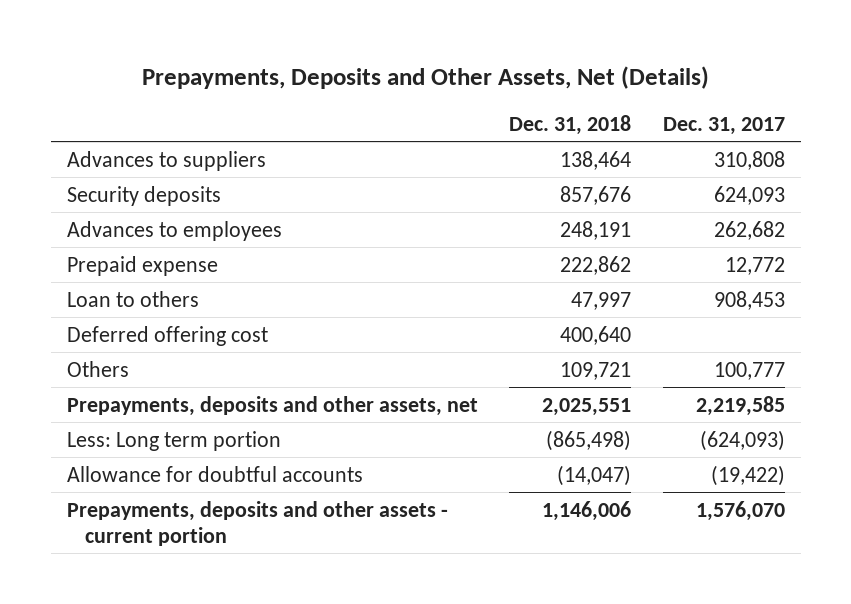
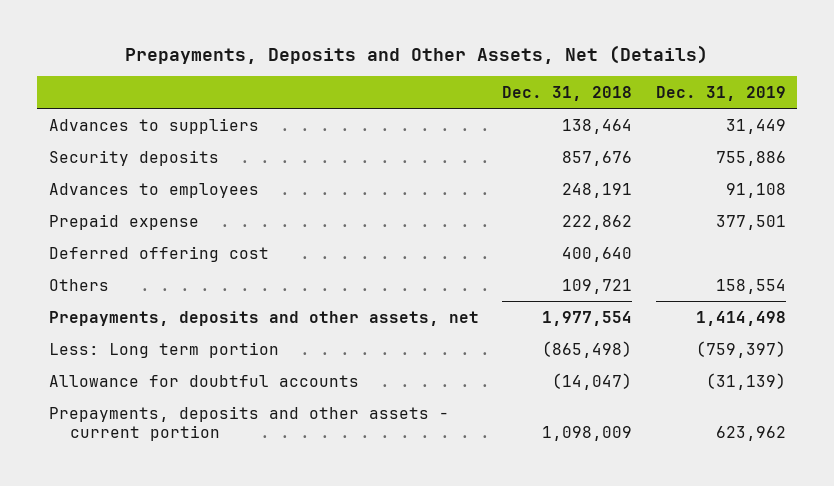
[662,116,785,135] Dec. 31, 2017 -> none
none -> [655,85,786,101] Dec. 31, 2019
[66,290,199,307] Loan to others -> none
[542,397,632,416] 2,025,551 -> [542,310,633,326] 1,977,554
[542,500,632,521] 1,146,006 -> [542,426,633,442] 1,098,009

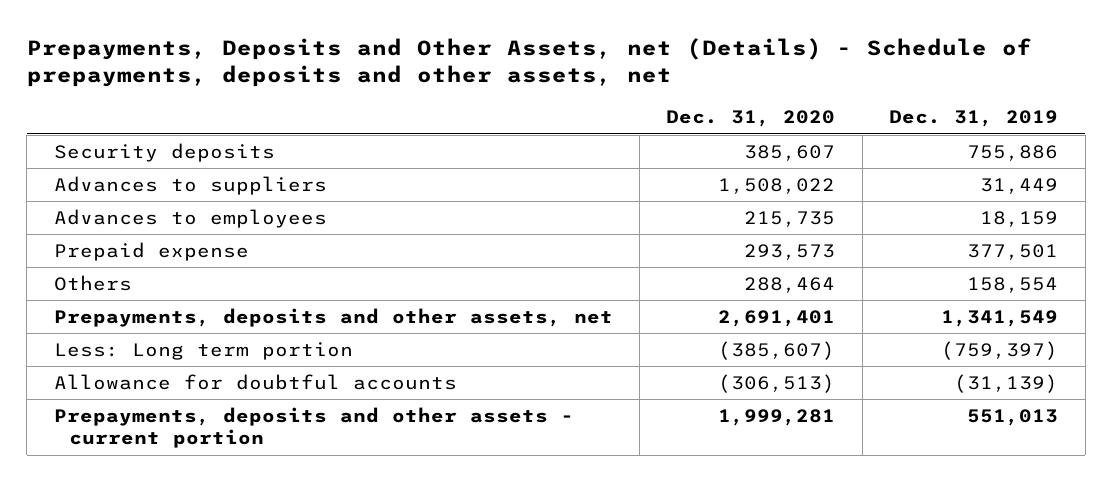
[125,44,709,64] Prepayments, Deposits and Other Assets, Net (Details) -> [26,37,1032,88] Prepayments, Deposits and Other Assets, net (Details) - Schedule of prepayments, deposits and other assets, net
[502,85,633,101] Dec. 31, 2018 -> none
none -> [666,110,836,128] Dec. 31, 2020
[48,117,259,134] Advances to suppliers -> [53,175,327,195] Advances to suppliers
[725,182,786,198] 91,108 -> [980,210,1059,227] 18,159
[48,245,269,262] Deferred offering cost -> none
[695,310,786,326] 1,414,498 -> [941,309,1059,327] 1,341,549
[715,426,786,442] 623,962 -> [967,408,1059,426] 551,013

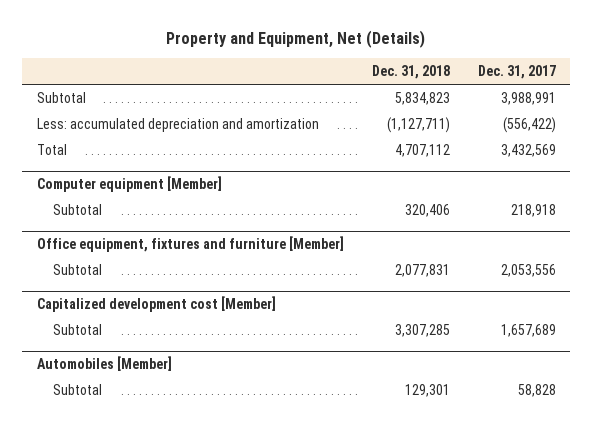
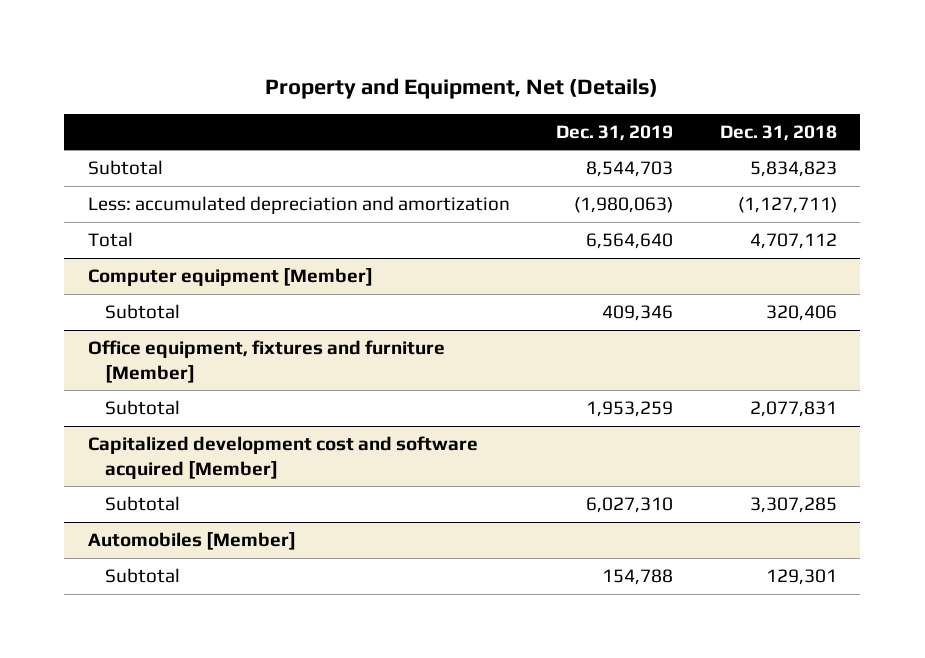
[477,64,556,79] Dec. 31, 2017 -> none
none -> [556,124,674,141] Dec. 31, 2019
[36,296,276,313] Capitalized development cost [Member] -> [87,436,478,479] Capitalized development cost and software acquired [Member]

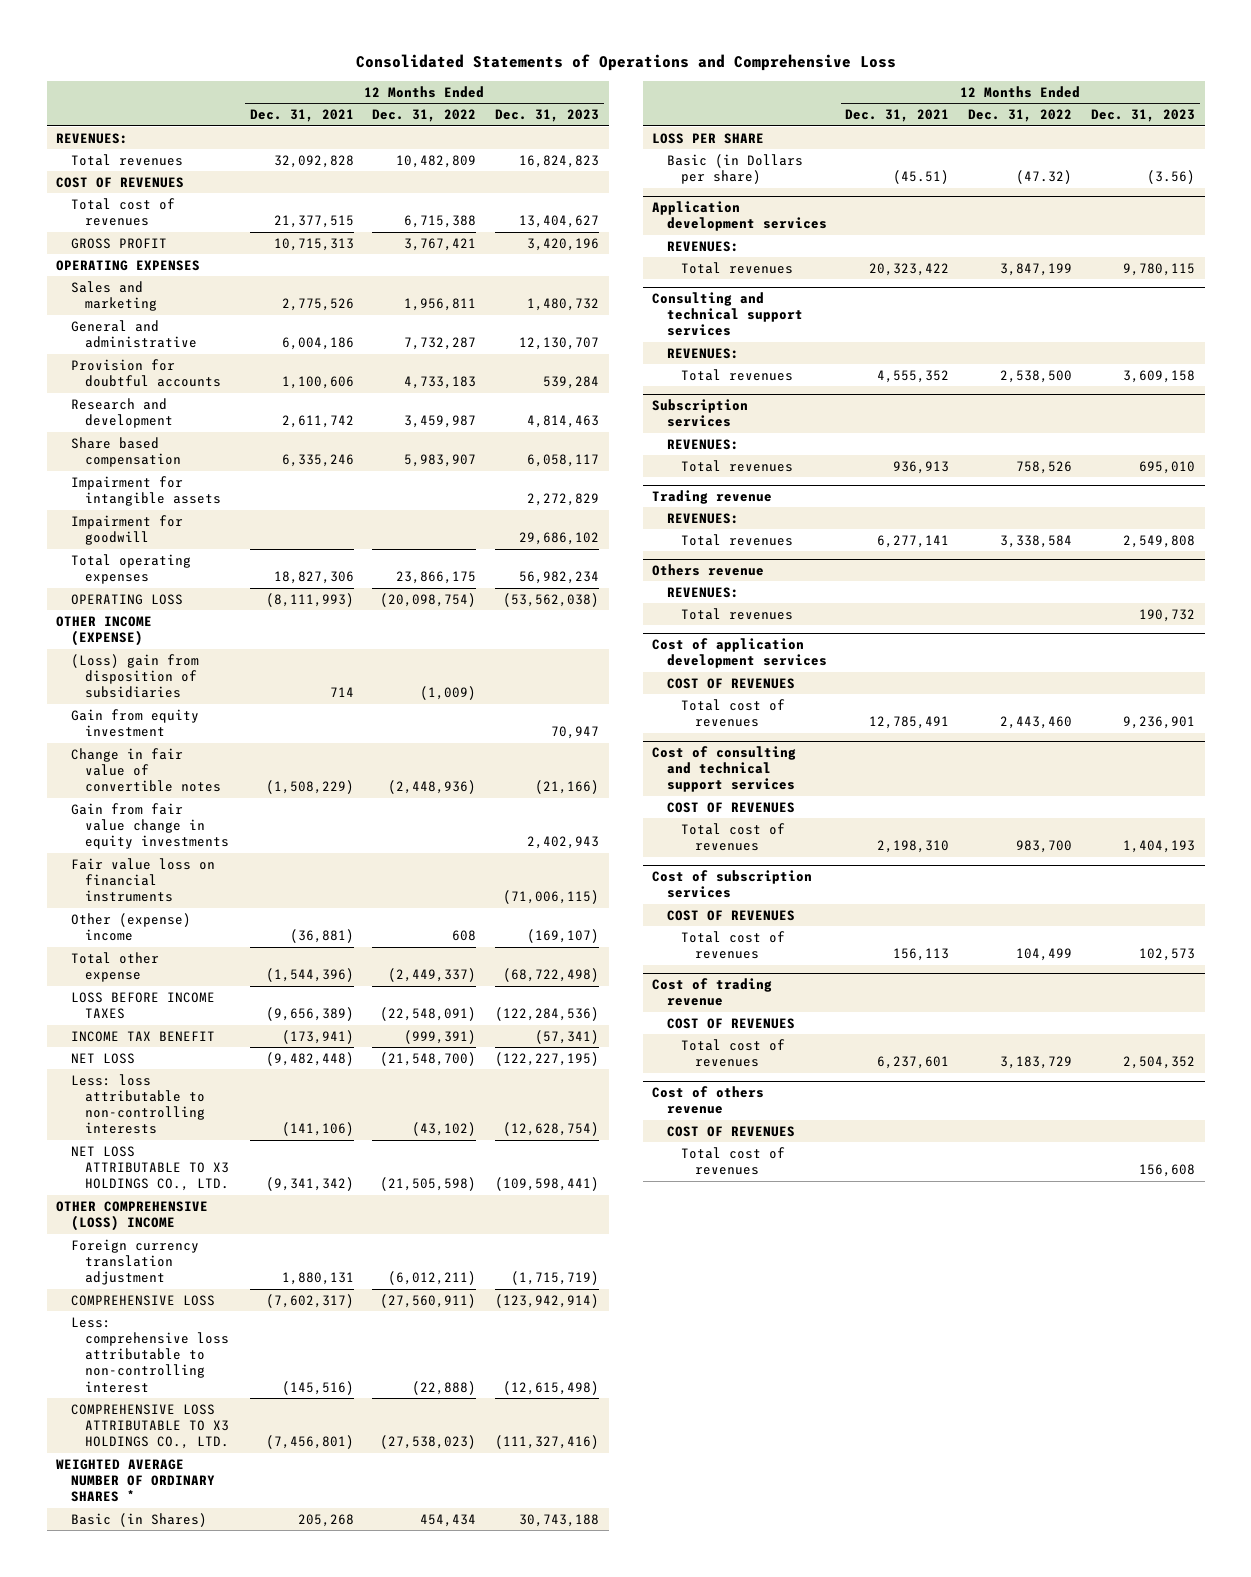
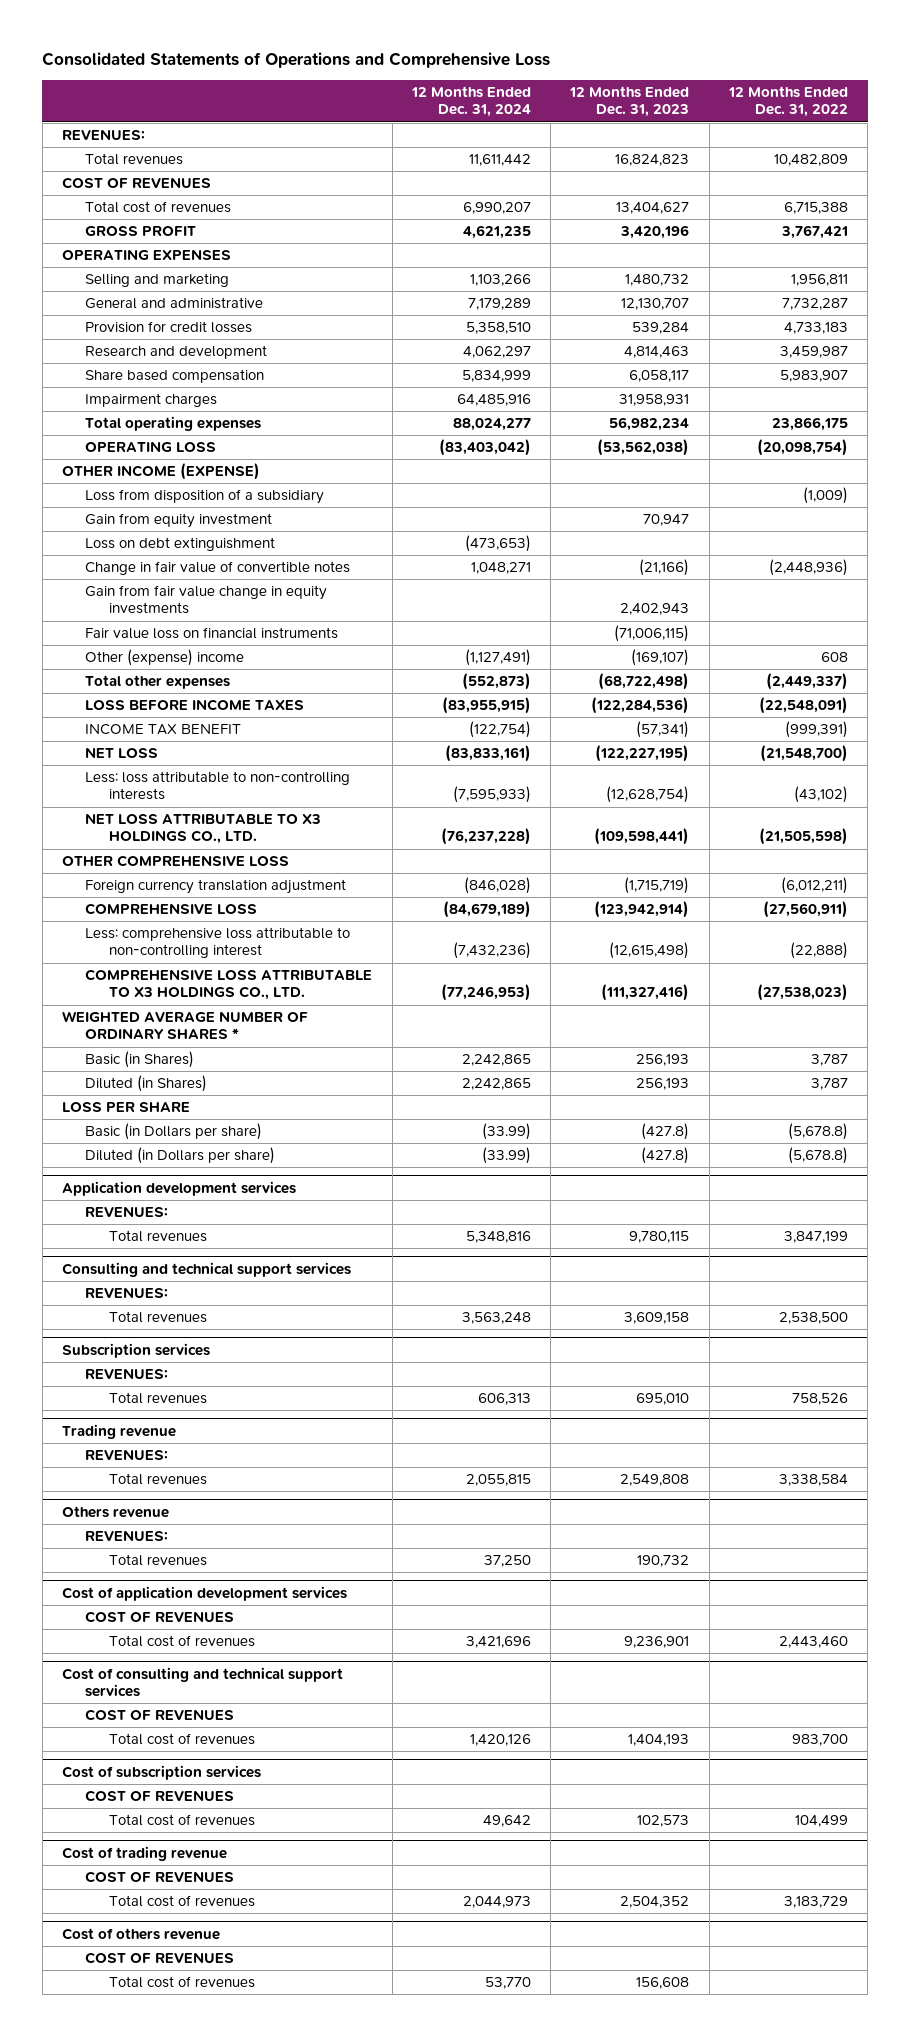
[249,109,354,123] Dec. 31, 2021 -> none
none -> [410,86,531,118] 12 Months Ended Dec. 31, 2024
[70,280,158,312] Sales and marketing -> [85,273,230,288] Selling and marketing
[70,358,222,388] Provision for doubtful accounts -> [85,321,253,334] Provision for credit losses
[70,514,183,546] Impairment for goodwill -> none
[70,475,222,507] Impairment for intangible assets -> [85,393,218,408] Impairment charges
[527,493,600,507] 2,272,829 -> [619,394,690,407] 31,958,931
[70,653,199,699] (Loss) gain from disposition of subsidiaries -> [85,489,325,505] Loss from disposition of a subsidiary
none -> [85,537,276,552] Loss on debt extinguishment
[70,951,159,983] Total other expense -> [85,675,231,690] Total other expenses
[56,1200,209,1232] OTHER COMPREHENSIVE (LOSS) INCOME -> [61,855,289,868] OTHER COMPREHENSIVE LOSS
[420,1513,477,1527] 454,434 -> [810,1054,848,1067] 3,787
[519,1513,600,1527] 30,743,188 -> [636,1054,690,1067] 256,193
none -> [85,1075,208,1093] Diluted (in Shares)
[1016,170,1073,185] (47.32) -> [787,1123,848,1141] (5,678.8)
[1147,170,1196,185] (3.56) -> [641,1123,690,1141] (427.8)
none -> [85,1147,276,1165] Diluted (in Dollars per share)

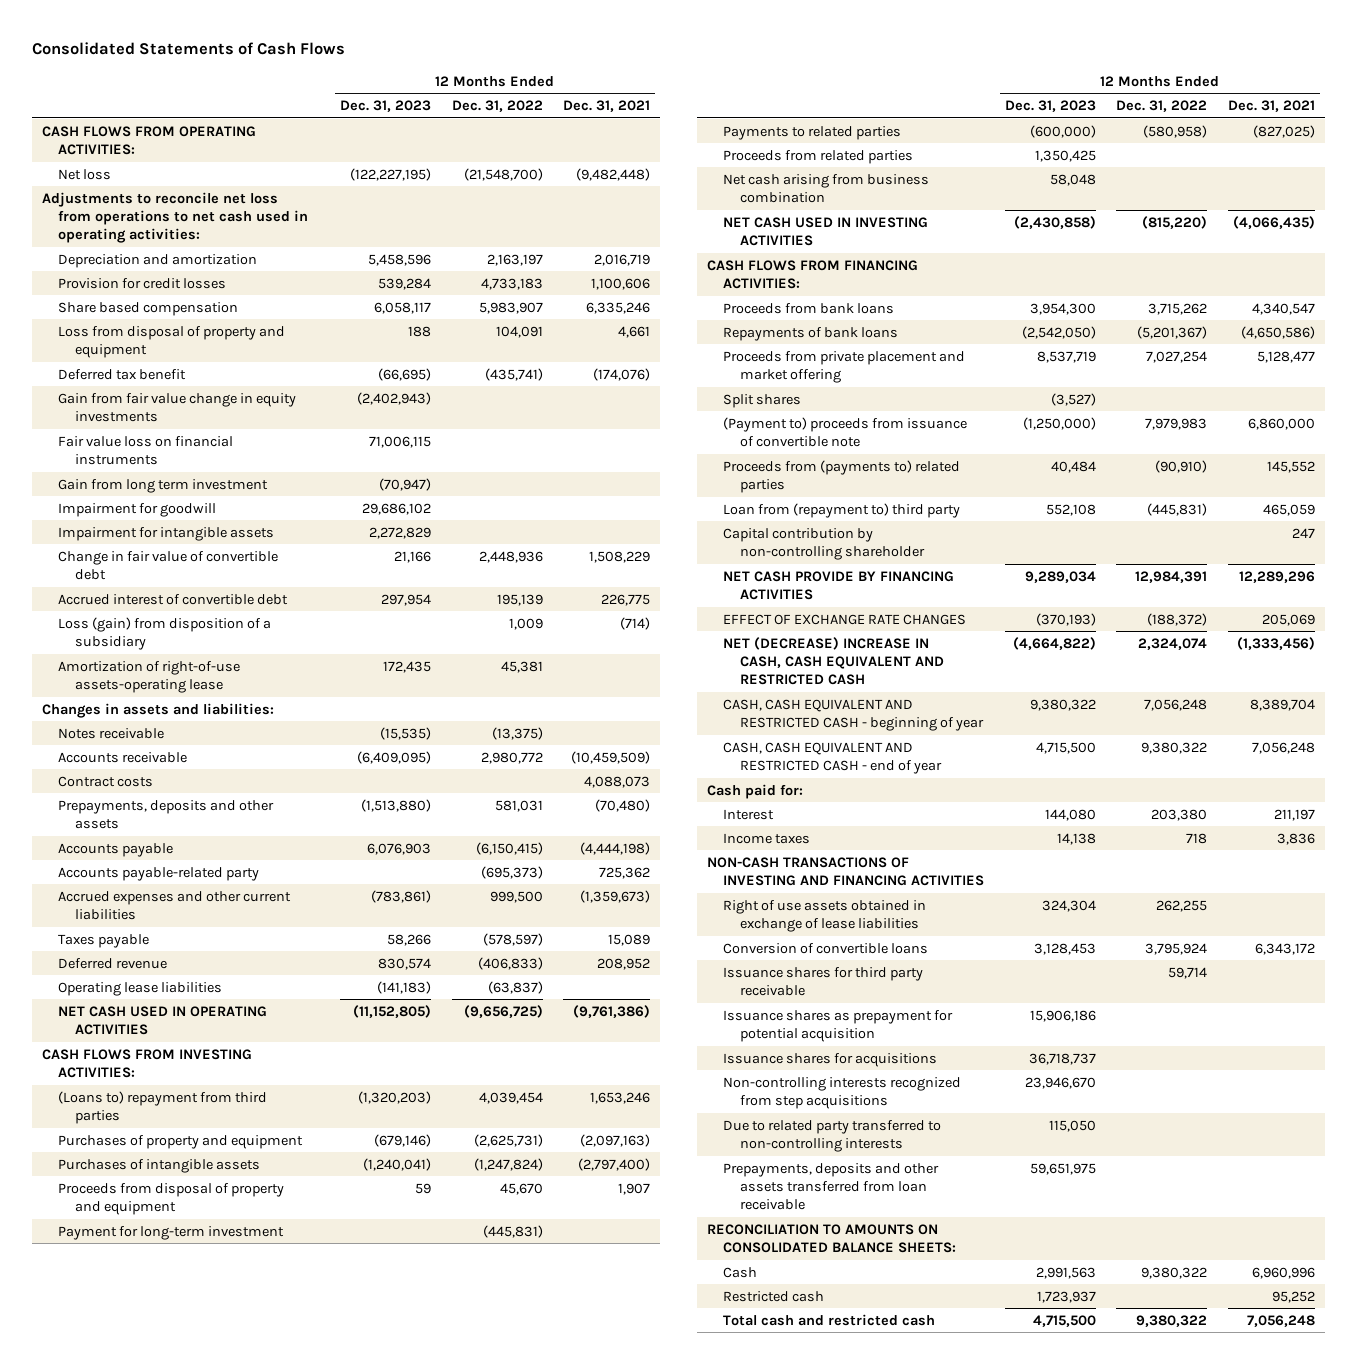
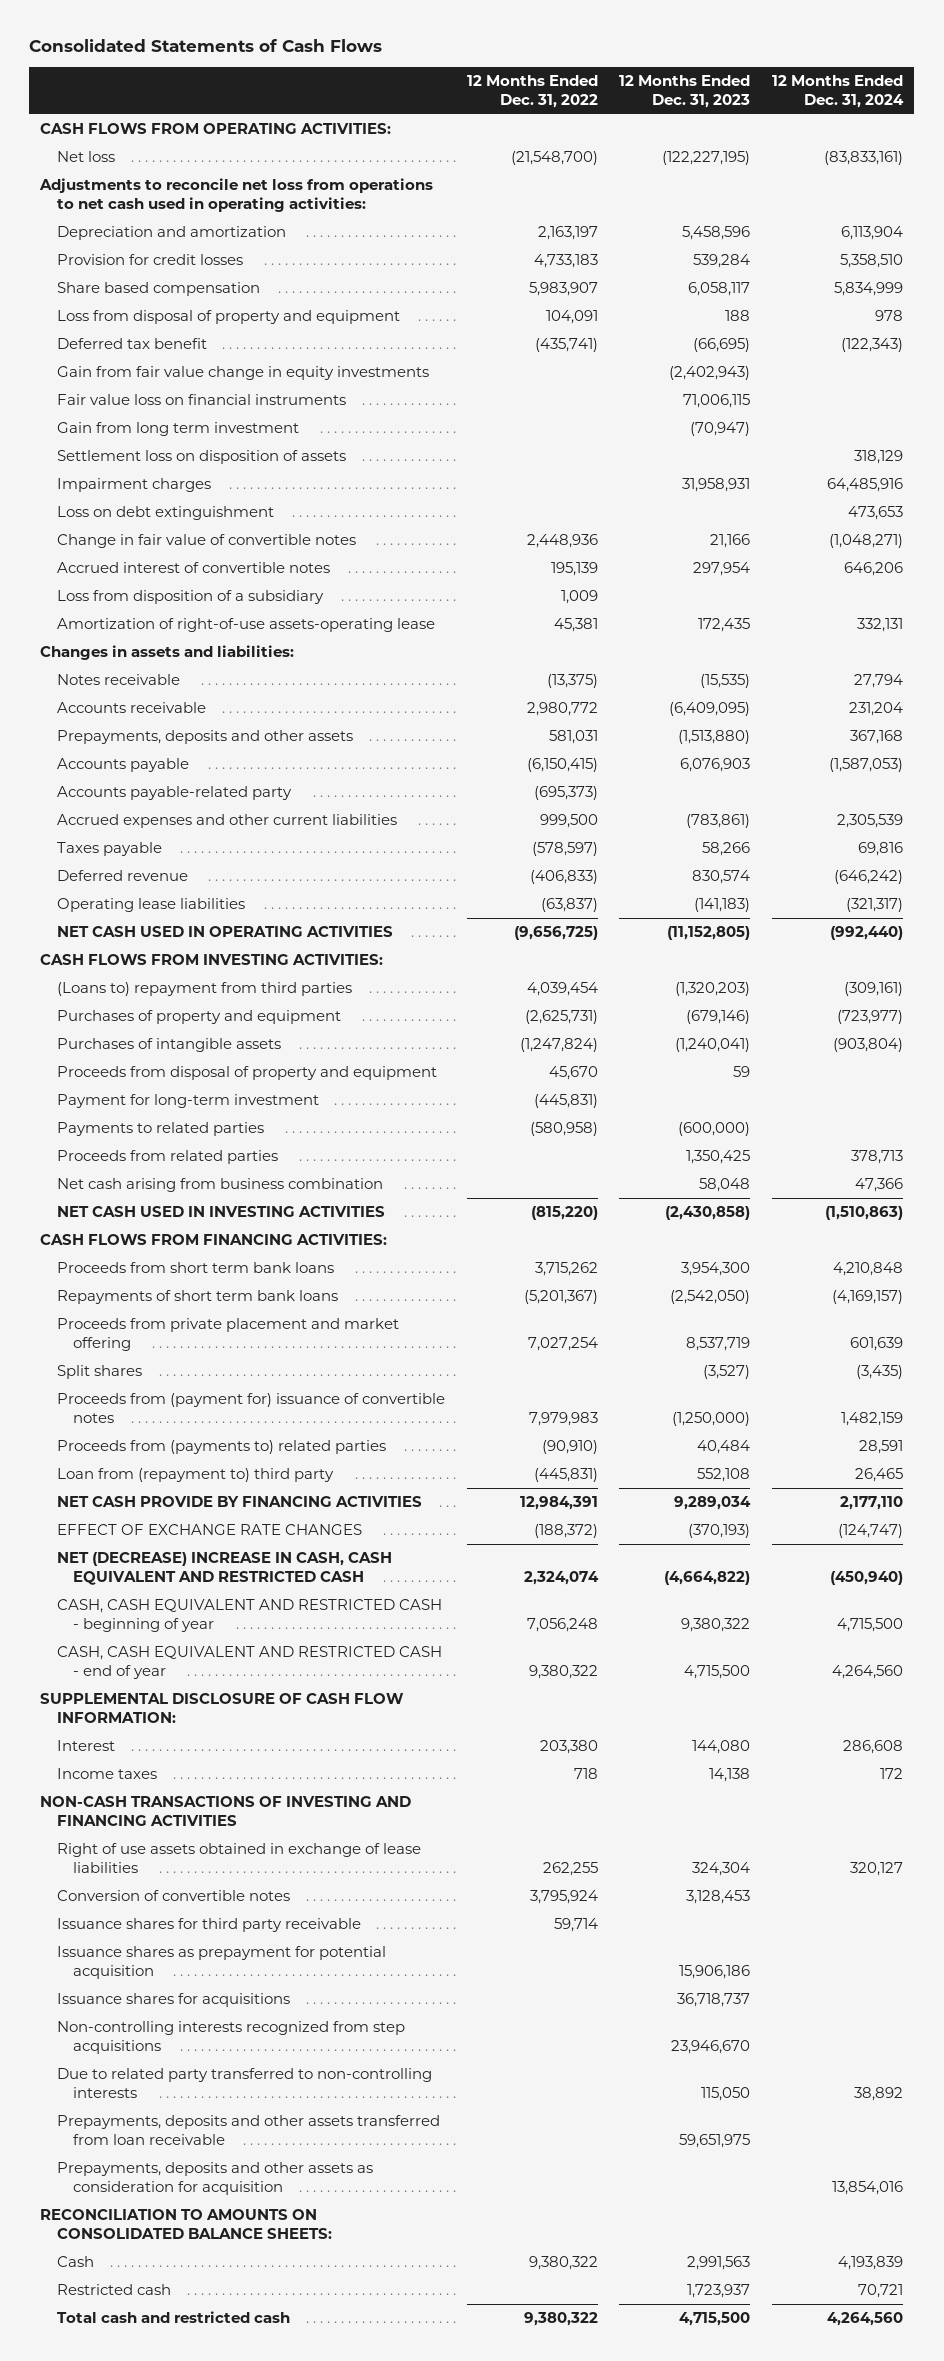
[563,100,651,113] Dec. 31, 2021 -> none
none -> [772,75,905,109] 12 Months Ended Dec. 31, 2024
[58,526,275,541] Impairment for intangible assets -> none
none -> [56,450,346,465] Settlement loss on disposition of assets
[58,502,217,517] Impairment for goodwill -> [56,478,211,493] Impairment charges
[362,502,432,515] 29,686,102 -> [682,478,751,493] 31,958,931
none -> [56,506,274,521] Loss on debt extinguishment
[58,550,279,581] Change in fair value of convertible debt -> [56,534,356,549] Change in fair value of convertible notes
[58,593,289,605] Accrued interest of convertible debt -> [56,562,330,574] Accrued interest of convertible notes
[58,616,272,651] Loss (gain) from disposition of a subsidiary -> [56,590,324,605] Loss from disposition of a subsidiary
[58,775,154,787] Contract costs -> none
[723,302,895,314] Proceeds from bank loans -> [56,1262,334,1274] Proceeds from short term bank loans
[723,326,899,341] Repayments of bank loans -> [56,1290,338,1305] Repayments of short term bank loans
[723,416,968,448] (Payment to) proceeds from issuance of convertible note -> [56,1393,445,1423] Proceeds from (payment for) issuance of convertible notes
[723,527,925,561] Capital contribution by non-controlling shareholder -> none
[706,783,803,799] Cash paid for: -> none
none -> [40,1693,405,1723] SUPPLEMENTAL DISCLOSURE OF CASH FLOW INFORMATION:
[723,942,929,954] Conversion of convertible loans -> [56,1890,290,1902] Conversion of convertible notes
none -> [56,2162,373,2195] Prepayments, deposits and other assets as consideration for acquisition

